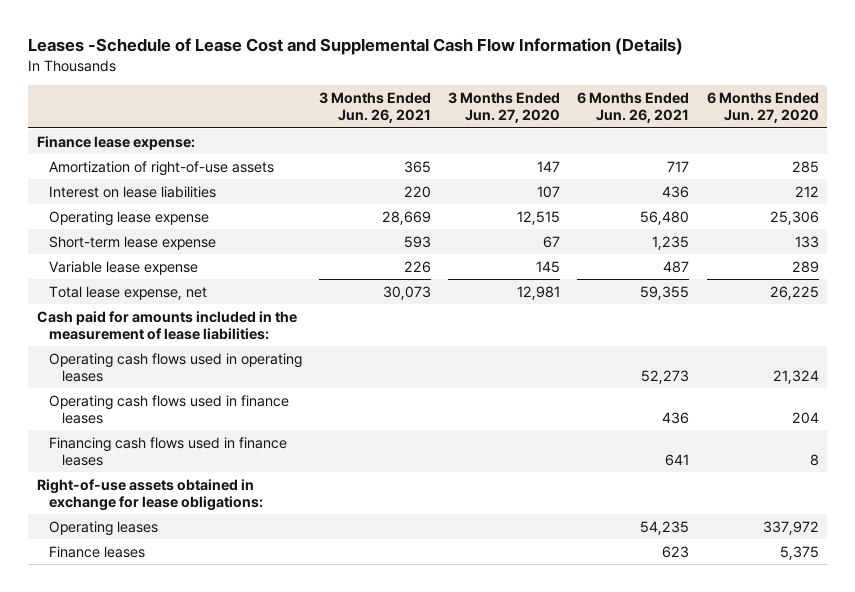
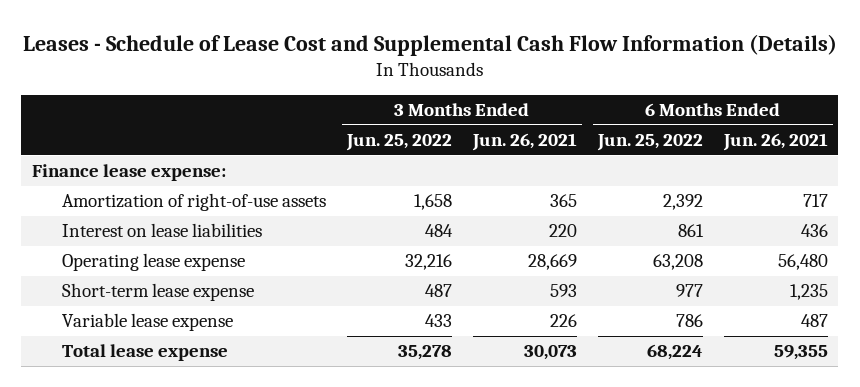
[28,37,684,55] Leases -Schedule of Lease Cost and Supplemental Cash Flow Information (Details) -> [22,33,837,56] Leases - Schedule of Lease Cost and Supplemental Cash Flow Information (Details)
[448,92,561,124] 3 Months Ended Jun. 27, 2020 -> none
[706,92,819,124] 6 Months Ended Jun. 27, 2020 -> none
none -> [345,134,452,152] Jun. 25, 2022
none -> [596,134,703,152] Jun. 25, 2022
[36,310,297,340] Cash paid for amounts included in the measurement of lease liabilities: -> none
[49,352,303,382] Operating cash flows used in operating leases -> none
[49,394,290,424] Operating cash flows used in finance leases -> none
[49,436,288,466] Financing cash flows used in finance leases -> none
[36,478,264,511] Right-of-use assets obtained in exchange for lease obligations: -> none
[49,520,159,536] Operating leases -> none
[49,545,146,558] Finance leases -> none
[49,285,208,300] Total lease expense, net -> [61,344,228,362] Total lease expense

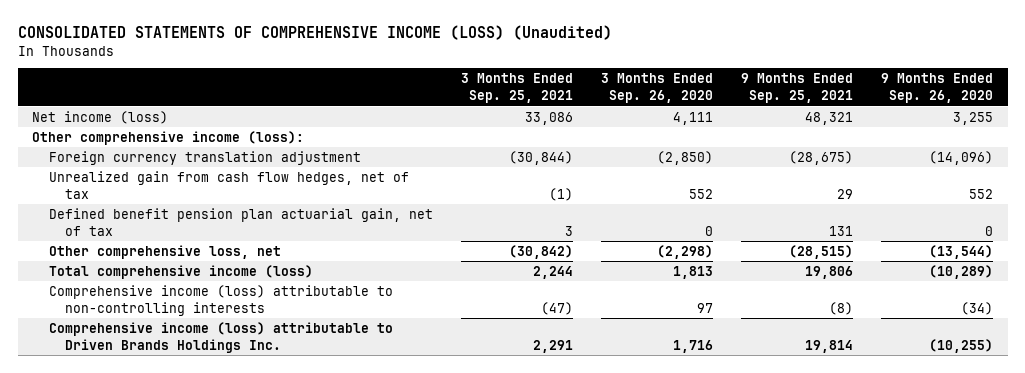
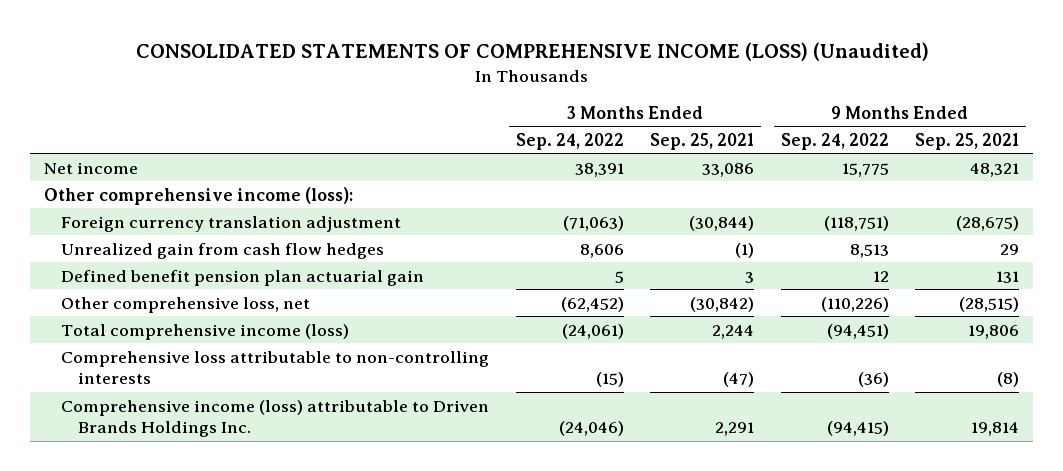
[601,73,714,104] 3 Months Ended Sep. 26, 2020 -> none
[881,73,994,104] 9 Months Ended Sep. 26, 2020 -> none
none -> [515,132,624,150] Sep. 24, 2022
none -> [780,132,889,150] Sep. 24, 2022
[31,110,168,124] Net income (loss) -> [43,161,138,174] Net income
[48,170,409,199] Unrealized gain from cash flow hedges, net of tax -> [61,242,385,259] Unrealized gain from cash flow hedges
[48,207,433,236] Defined benefit pension plan actuarial gain, net of tax -> [61,269,425,286] Defined benefit pension plan actuarial gain
[48,284,393,316] Comprehensive income (loss) attributable to non-controlling interests -> [61,350,490,385] Comprehensive loss attributable to non-controlling interests

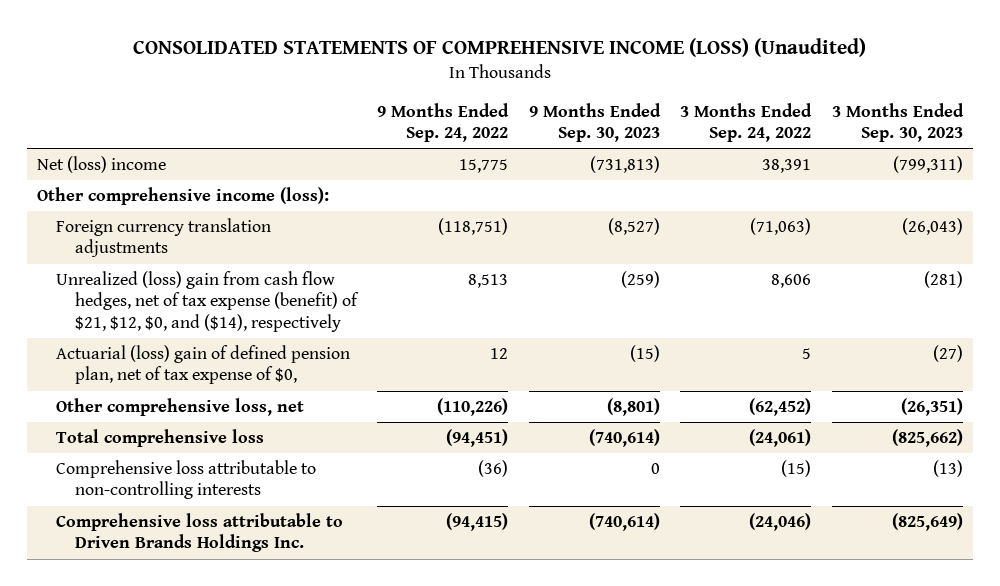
[650,132,755,150] Sep. 25, 2021 -> none
[915,132,1020,150] Sep. 25, 2021 -> none
none -> [528,102,661,143] 9 Months Ended Sep. 30, 2023
none -> [831,102,964,143] 3 Months Ended Sep. 30, 2023
[43,161,138,174] Net income -> [37,156,167,174] Net (loss) income
[61,215,402,232] Foreign currency translation adjustment -> [55,218,271,258] Foreign currency translation adjustments
[61,242,385,259] Unrealized gain from cash flow hedges -> [55,271,359,332] Unrealized (loss) gain from cash flow hedges, net of tax expense (benefit) of $21, $12, $0, and ($14), respectively
[61,269,425,286] Defined benefit pension plan actuarial gain -> [55,345,350,385] Actuarial (loss) gain of defined pension plan, net of tax expense of $0,
[61,323,350,340] Total comprehensive income (loss) -> [55,429,264,448] Total comprehensive loss
[61,399,490,438] Comprehensive income (loss) attributable to Driven Brands Holdings Inc. -> [55,513,343,553] Comprehensive loss attributable to Driven Brands Holdings Inc.

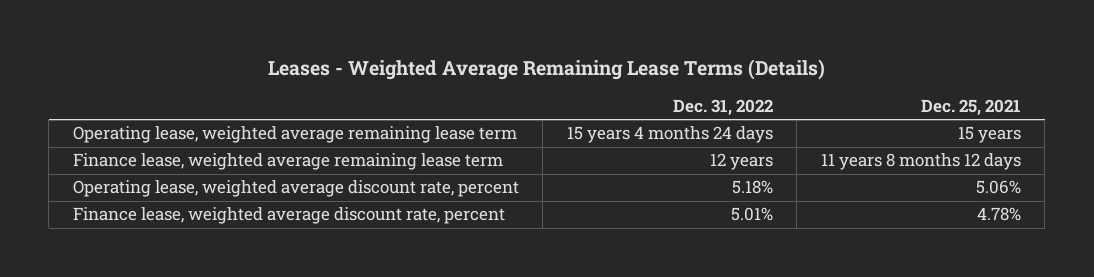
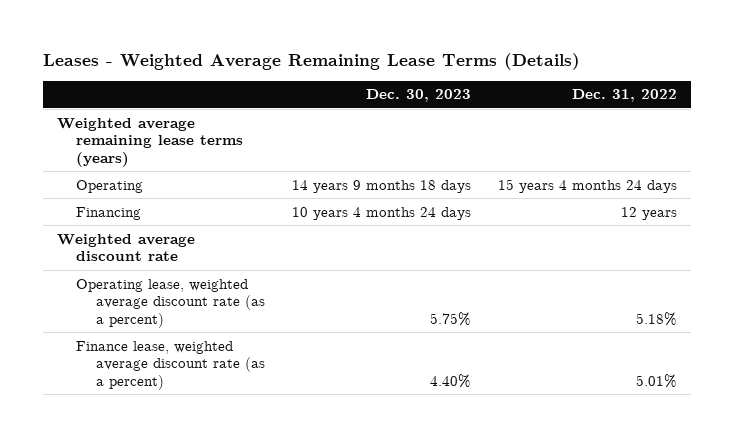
[920,98,1021,116] Dec. 25, 2021 -> none
none -> [365,89,471,103] Dec. 30, 2023
none -> [56,117,244,167] Weighted average remaining lease terms (years)
[72,126,517,144] Operating lease, weighted average remaining lease term -> [76,179,144,193] Operating
[72,153,503,171] Finance lease, weighted average remaining lease term -> [76,206,142,220] Financing
none -> [56,233,195,262] Weighted average discount rate
[72,180,519,198] Operating lease, weighted average discount rate, percent -> [76,278,265,328] Operating lease, weighted average discount rate (as a percent)
[72,207,505,225] Finance lease, weighted average discount rate, percent -> [76,340,265,390] Finance lease, weighted average discount rate (as a percent)

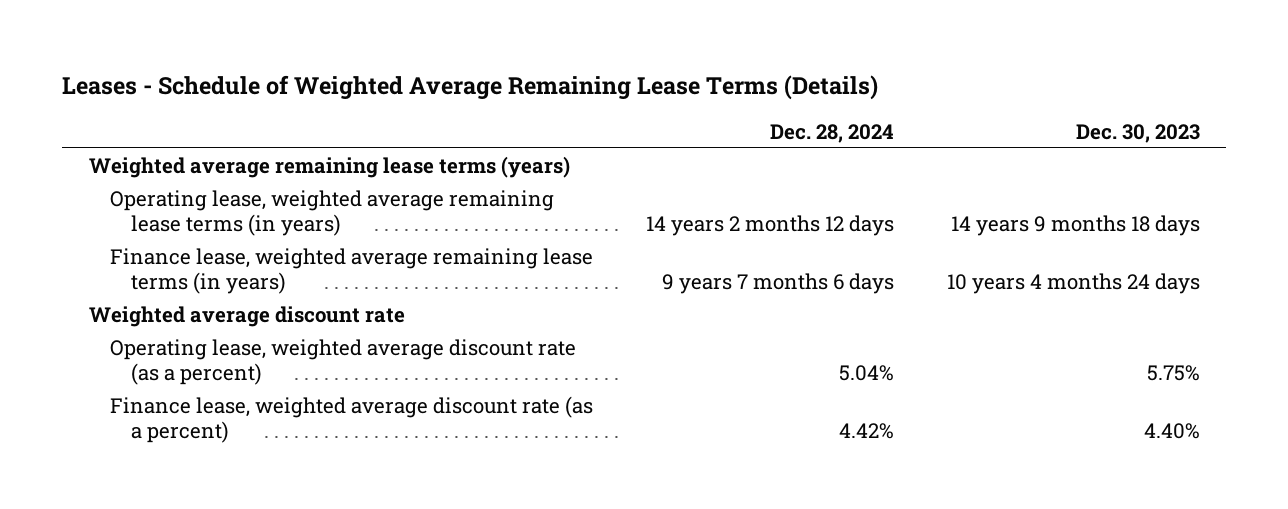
[42,52,580,70] Leases - Weighted Average Remaining Lease Terms (Details) -> [62,75,879,101] Leases - Schedule of Weighted Average Remaining Lease Terms (Details)
[572,89,678,103] Dec. 31, 2022 -> none
none -> [769,123,894,143] Dec. 28, 2024
[76,179,144,193] Operating -> [109,189,554,236] Operating lease, weighted average remaining lease terms (in years)
[76,206,142,220] Financing -> [109,247,593,294] Finance lease, weighted average remaining lease terms (in years)

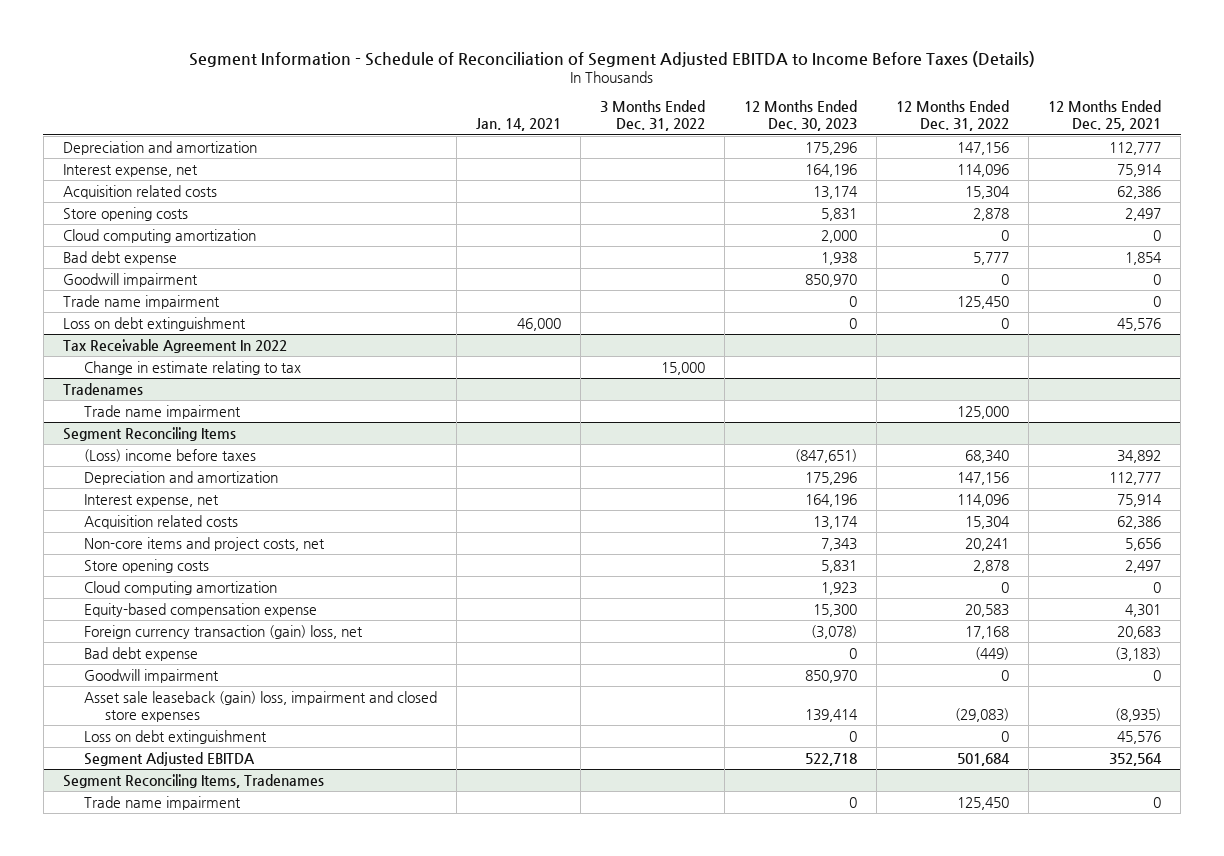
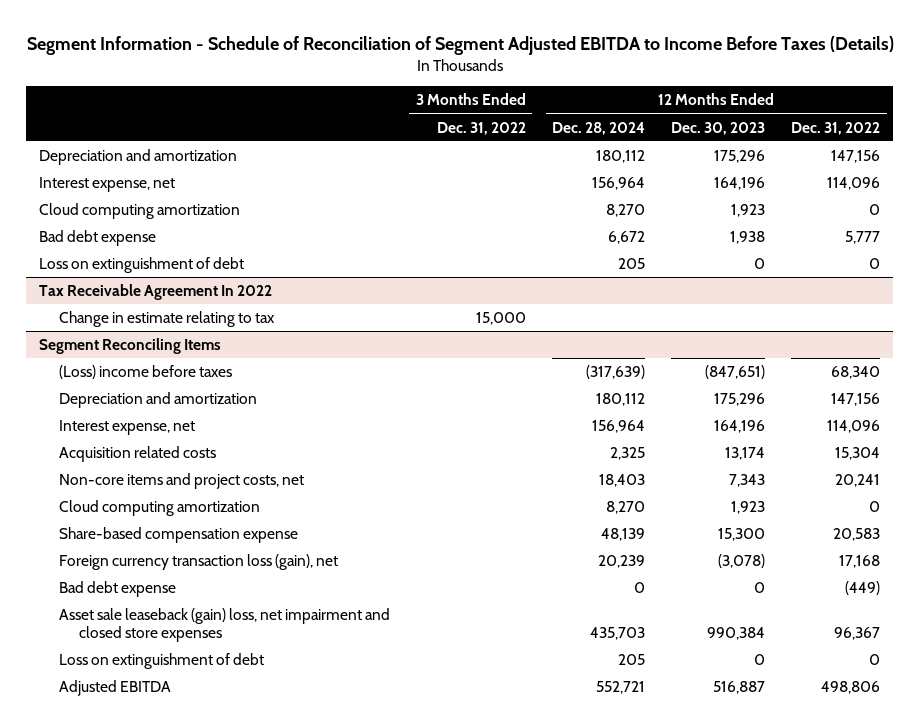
[475,118,561,132] Jan. 14, 2021 -> none
[1048,100,1162,132] 12 Months Ended Dec. 25, 2021 -> none
none -> [552,121,646,135] Dec. 28, 2024
[62,184,217,199] Acquisition related costs -> none
[62,206,188,221] Store opening costs -> none
[821,229,858,243] 2,000 -> [731,204,766,218] 1,923
[62,272,198,287] Goodwill impairment -> none
[62,294,220,309] Trade name impairment -> none
[62,316,246,331] Loss on debt extinguishment -> [38,257,244,274] Loss on extinguishment of debt
[62,382,143,395] Tradenames -> none
[83,404,241,419] Trade name impairment -> none
[83,558,209,573] Store opening costs -> none
[83,602,317,617] Equity-based compensation expense -> [58,527,298,544] Share-based compensation expense
[83,624,363,639] Foreign currency transaction (gain) loss, net -> [58,554,338,571] Foreign currency transaction loss (gain), net
[83,668,219,683] Goodwill impairment -> none
[62,773,324,788] Segment Reconciling Items, Tradenames -> none
[83,795,241,810] Trade name impairment -> none
[83,690,437,722] Asset sale leaseback (gain) loss, impairment and closed store expenses -> [58,608,390,643] Asset sale leaseback (gain) loss, net impairment and closed store expenses
[805,708,859,722] 139,414 -> [707,627,766,641] 990,384
[955,707,1010,722] (29,083) -> [834,627,881,641] 96,367
[83,729,267,744] Loss on debt extinguishment -> [58,653,264,670] Loss on extinguishment of debt
[83,751,255,766] Segment Adjusted EBITDA -> [58,680,171,697] Adjusted EBITDA
[805,752,858,766] 522,718 -> [713,681,766,695] 516,887
[957,752,1011,766] 501,684 -> [821,681,881,695] 498,806

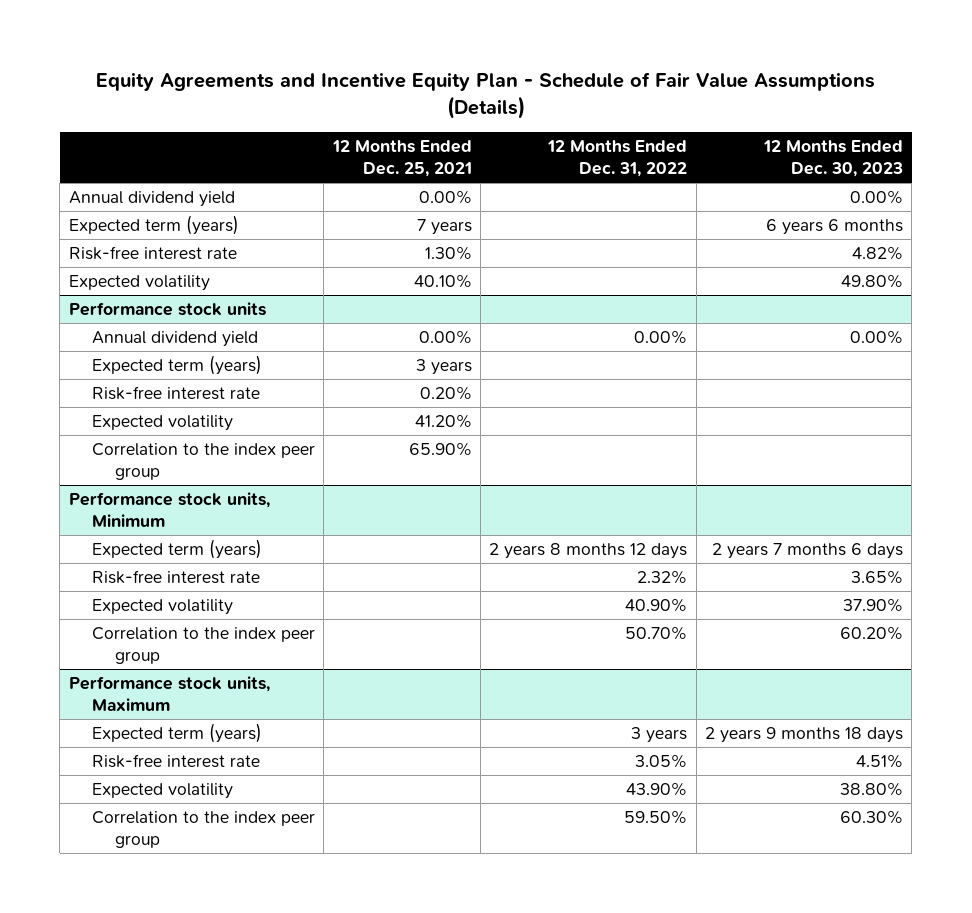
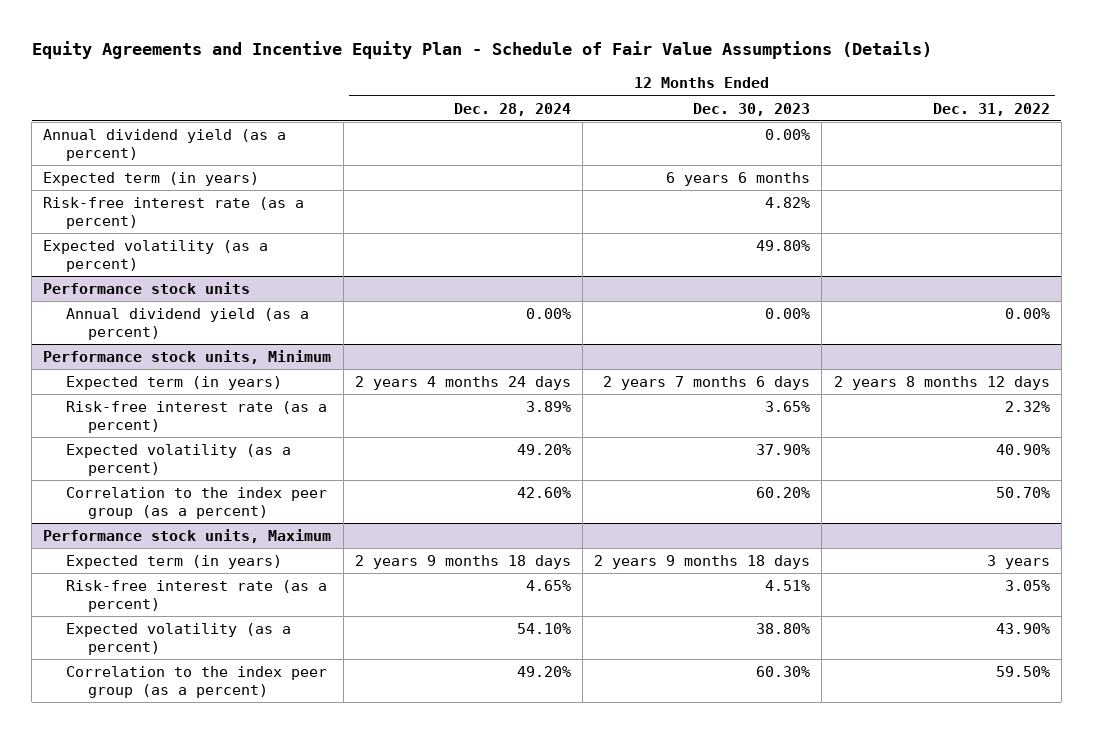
[331,140,472,177] 12 Months Ended Dec. 25, 2021 -> none
none -> [453,102,571,116] Dec. 28, 2024
[68,191,235,208] Annual dividend yield -> [43,129,287,161] Annual dividend yield (as a percent)
[68,215,239,236] Expected term (years) -> [43,172,260,187] Expected term (in years)
[68,246,237,261] Risk-free interest rate -> [43,197,305,229] Risk-free interest rate (as a percent)
[68,275,210,292] Expected volatility -> [43,240,269,272] Expected volatility (as a percent)
[91,355,262,376] Expected term (years) -> none
[91,386,260,401] Risk-free interest rate -> none
[91,415,233,432] Expected volatility -> none
[91,443,315,480] Correlation to the index peer group -> none
[91,331,258,348] Annual dividend yield -> [65,308,309,340] Annual dividend yield (as a percent)
[91,539,262,560] Expected term (years) -> [65,376,282,391] Expected term (in years)
[91,570,260,585] Risk-free interest rate -> [65,401,327,433] Risk-free interest rate (as a percent)
[91,599,233,616] Expected volatility -> [65,444,291,476] Expected volatility (as a percent)
[91,627,315,664] Correlation to the index peer group -> [65,487,327,519] Correlation to the index peer group (as a percent)
[91,723,262,744] Expected term (years) -> [65,555,282,570] Expected term (in years)
[91,754,260,769] Risk-free interest rate -> [65,580,327,612] Risk-free interest rate (as a percent)
[91,783,233,800] Expected volatility -> [65,623,291,655] Expected volatility (as a percent)
[91,811,315,848] Correlation to the index peer group -> [65,666,327,698] Correlation to the index peer group (as a percent)

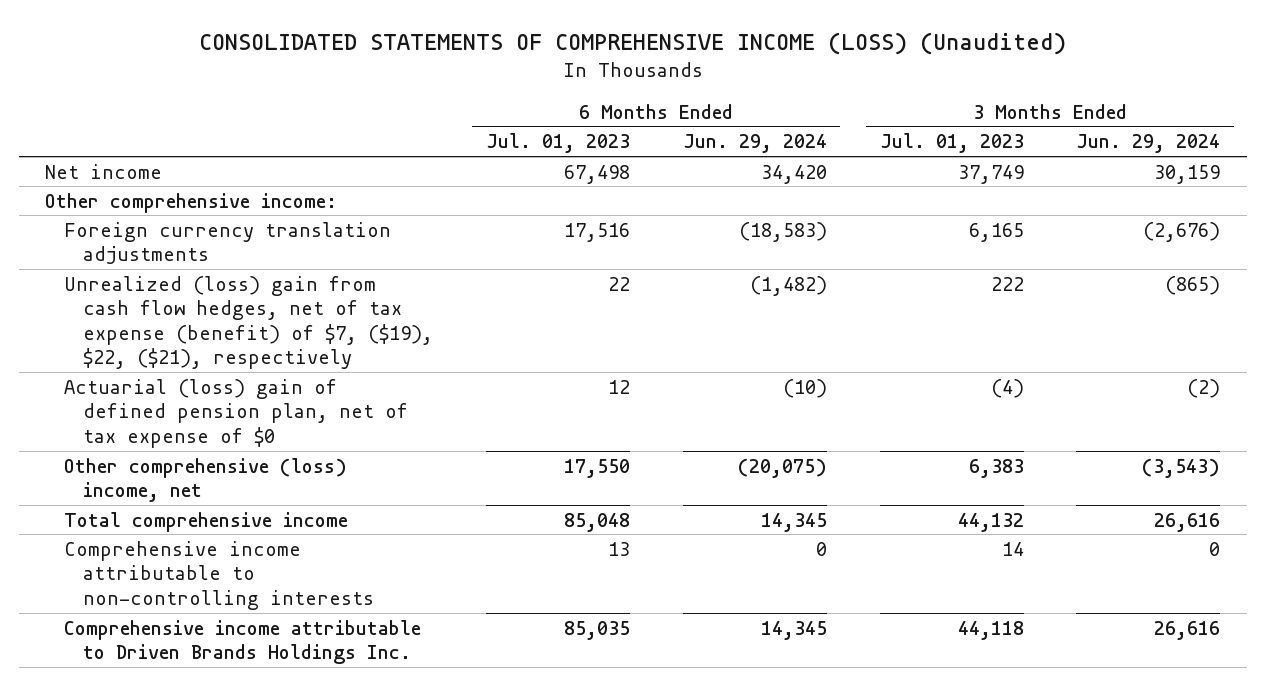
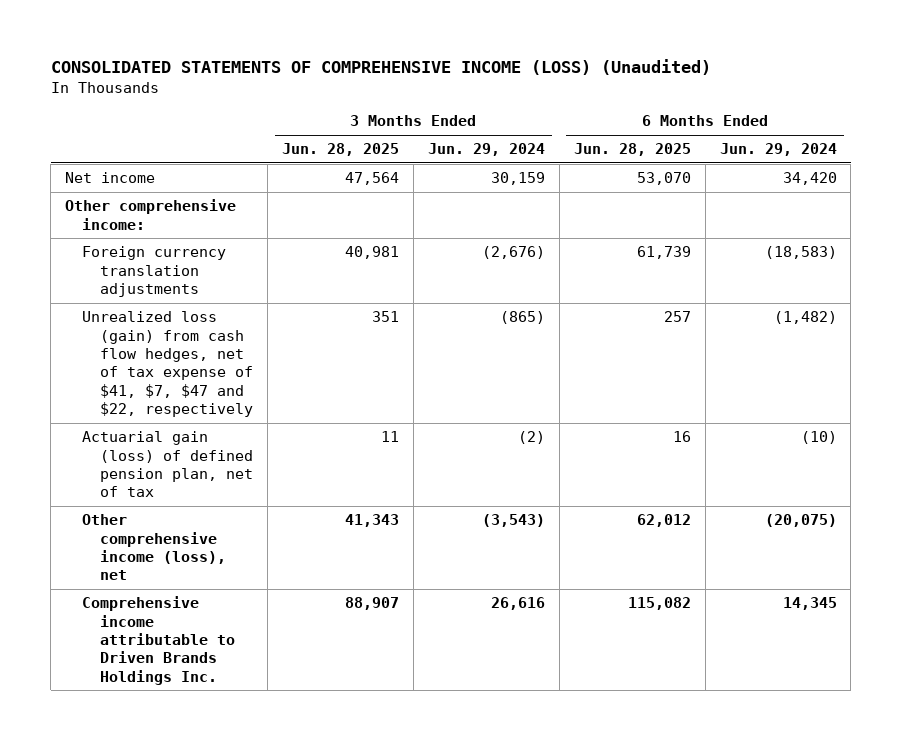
[485,133,630,154] Jul. 01, 2023 -> none
[879,133,1024,154] Jul. 01, 2023 -> none
none -> [281,143,399,157] Jun. 28, 2025
none -> [573,143,691,157] Jun. 28, 2025
[63,511,348,532] Total comprehensive income -> none
[63,540,374,610] Comprehensive income attributable to non-controlling interests -> none
[63,275,433,370] Unrealized (loss) gain from cash flow hedges, net of tax expense (benefit) of $7, ($19), $22, ($21), respectively -> [82,311,253,418] Unrealized loss (gain) from cash flow hedges, net of tax expense of $41, $7, $47 and $22, respectively
[63,378,408,448] Actuarial (loss) gain of defined pension plan, net of tax expense of $0 -> [82,431,253,498] Actuarial gain (loss) of defined pension plan, net of tax
[63,457,347,503] Other comprehensive (loss) income, net -> [82,514,226,581] Other comprehensive income (loss), net

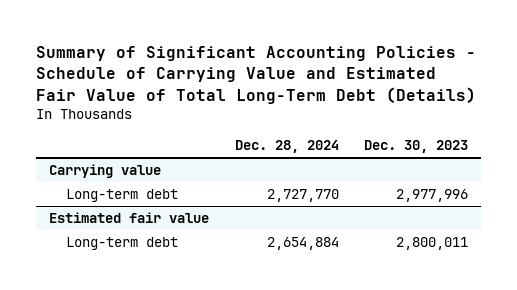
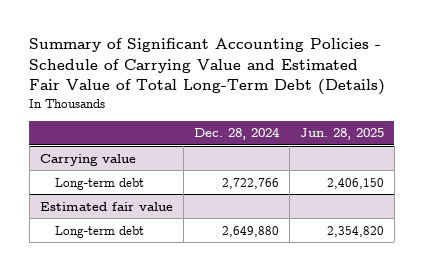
[364,140,469,154] Dec. 30, 2023 -> none
none -> [299,128,384,141] Jun. 28, 2025
[266,189,339,203] 2,727,770 -> [221,177,279,189] 2,722,766
[266,237,339,251] 2,654,884 -> [221,225,279,237] 2,649,880

